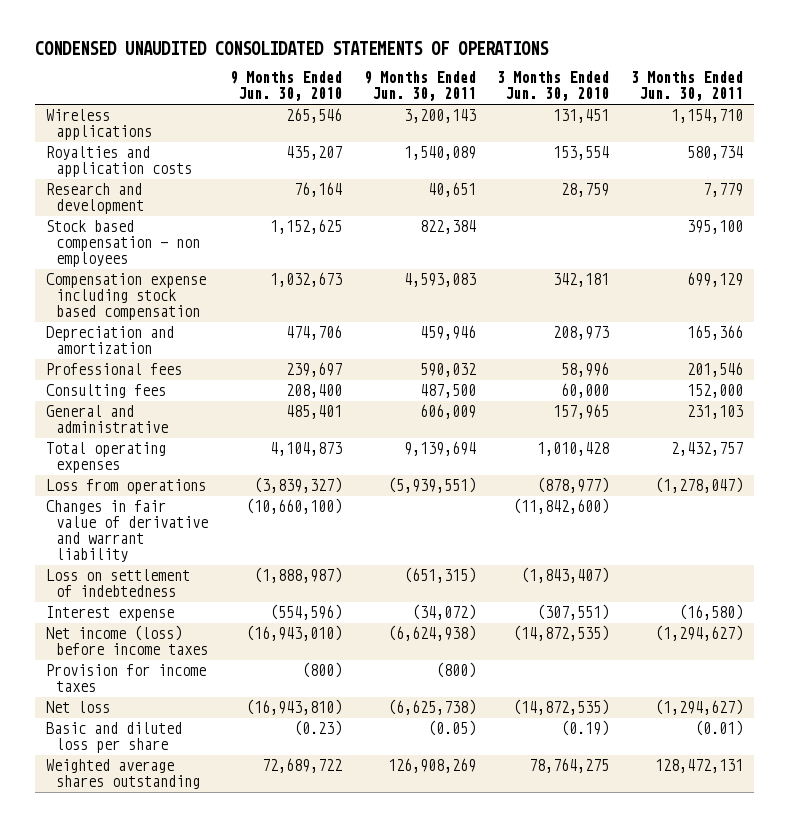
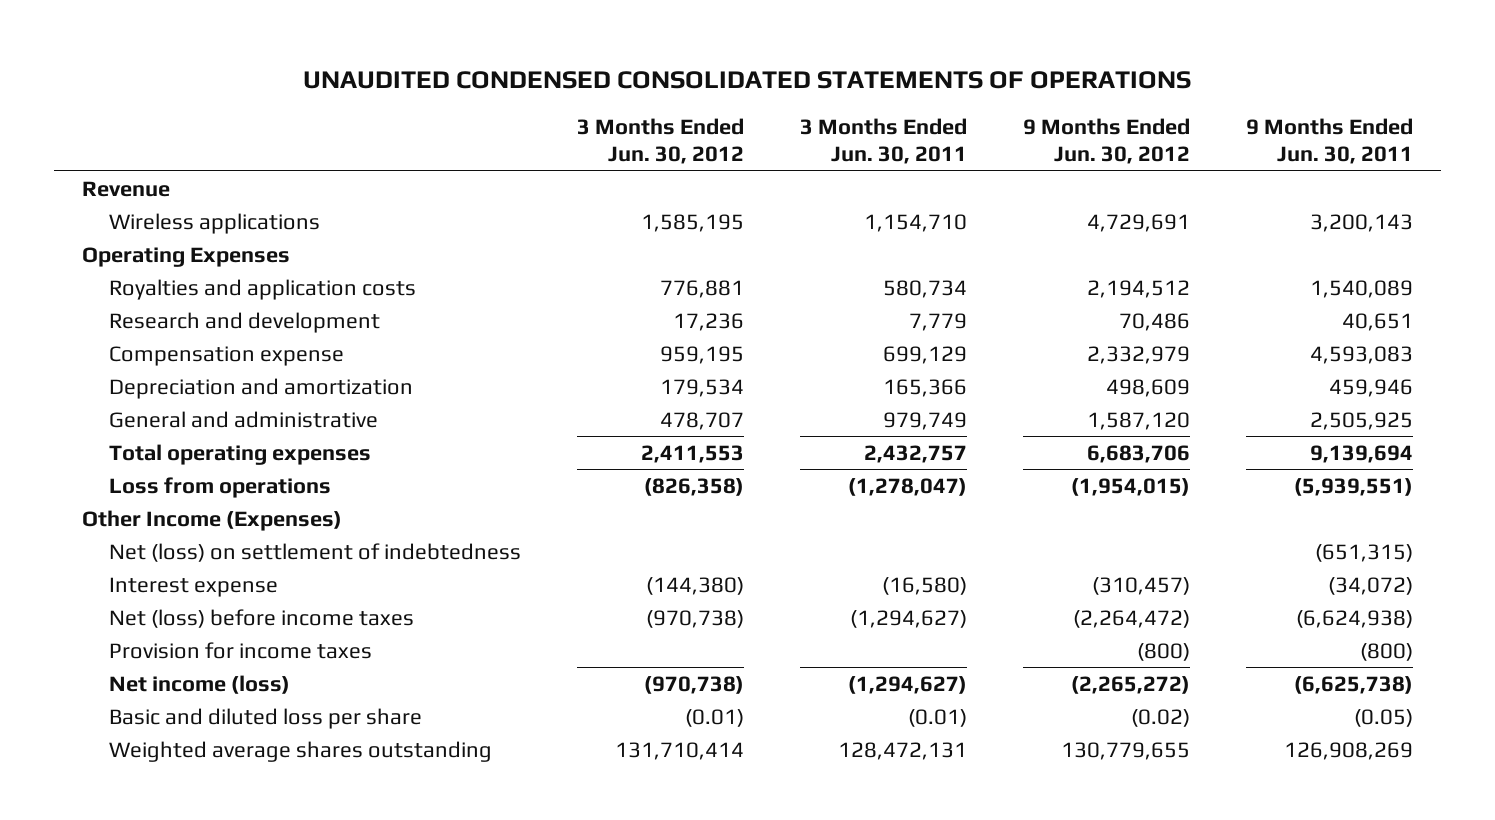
[35,40,550,55] CONDENSED UNAUDITED CONSOLIDATED STATEMENTS OF OPERATIONS -> [303,71,1192,90] UNAUDITED CONDENSED CONSOLIDATED STATEMENTS OF OPERATIONS
[229,71,342,102] 9 Months Ended Jun. 30, 2010 -> none
[497,71,610,102] 3 Months Ended Jun. 30, 2010 -> none
none -> [577,118,745,165] 3 Months Ended Jun. 30, 2012
none -> [1022,118,1190,165] 9 Months Ended Jun. 30, 2012
none -> [82,180,171,197] Revenue
none -> [82,246,291,267] Operating Expenses
[46,220,201,268] Stock based compensation - non employees -> none
[46,273,207,321] Compensation expense including stock based compensation -> [109,345,345,366] Compensation expense
[46,363,183,376] Professional fees -> none
[46,384,167,399] Consulting fees -> none
[419,404,476,420] 606,009 -> [1309,411,1413,430] 2,505,925
[687,405,744,420] 231,103 -> [883,411,968,430] 979,749
[46,500,209,563] Changes in fair value of derivative and warrant liability -> none
none -> [82,509,343,531] Other Income (Expenses)
[46,569,191,598] Loss on settlement of indebtedness -> [109,542,522,562] Net (loss) on settlement of indebtedness
[46,625,209,656] Net income (loss) before income taxes -> [109,608,415,628] Net (loss) before income taxes
[46,701,111,714] Net loss -> [109,674,291,694] Net income (loss)

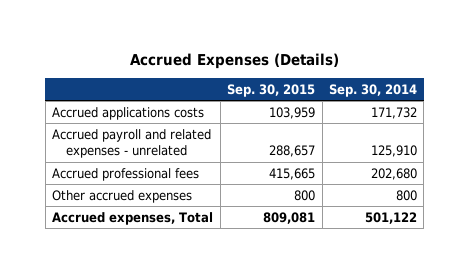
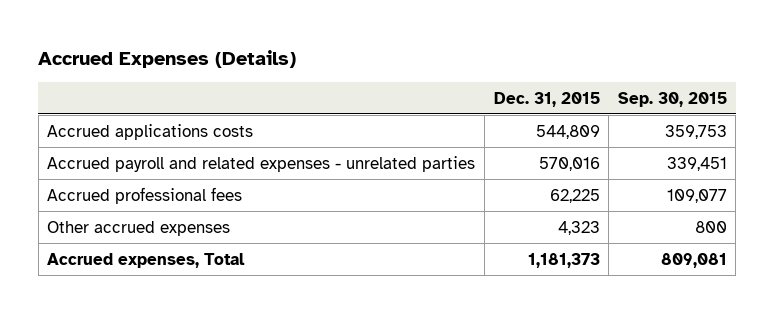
[329,83,418,97] Sep. 30, 2014 -> none
none -> [493,91,600,107] Dec. 31, 2015
[269,106,316,119] 103,959 -> [664,124,727,139] 359,753
[52,128,212,159] Accrued payroll and related expenses - unrelated -> [47,155,476,172] Accrued payroll and related expenses - unrelated parties
[269,145,316,158] 288,657 -> [666,156,727,171] 339,451
[269,167,316,180] 415,665 -> [666,188,727,203] 109,077

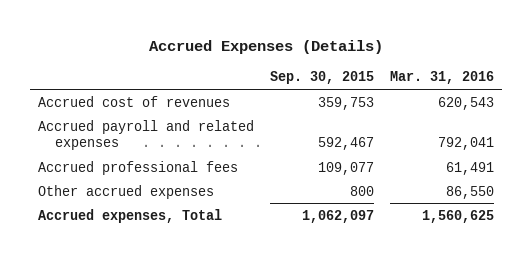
[493,91,600,107] Dec. 31, 2015 -> none
none -> [389,71,494,85] Mar. 31, 2016
[47,123,254,140] Accrued applications costs -> [37,95,230,107] Accrued cost of revenues
[47,155,476,172] Accrued payroll and related expenses - unrelated parties -> [37,119,254,150] Accrued payroll and related expenses
[666,156,727,171] 339,451 -> [317,136,374,150] 592,467
[660,252,727,268] 809,081 -> [301,209,374,223] 1,062,097

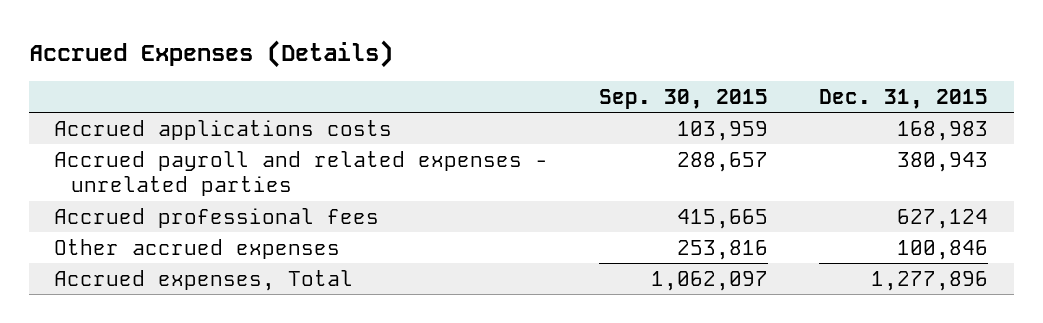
[389,71,494,85] Mar. 31, 2016 -> none
none -> [819,88,989,109] Dec. 31, 2015
[37,95,230,107] Accrued cost of revenues -> none
none -> [54,119,393,140] Accrued applications costs
[37,119,254,150] Accrued payroll and related expenses -> [54,150,549,197] Accrued payroll and related expenses - unrelated parties
[317,136,374,150] 592,467 -> [677,151,769,172] 288,657
[317,161,374,175] 109,077 -> [677,208,769,229] 415,665
[349,185,374,196] 800 -> [677,239,769,260] 253,816

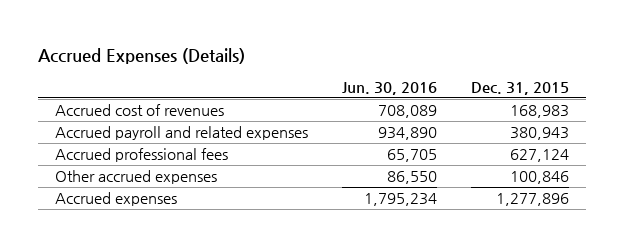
[599,88,769,109] Sep. 30, 2015 -> none
none -> [341,81,437,95] Jun. 30, 2016
[54,119,393,140] Accrued applications costs -> [54,104,224,117] Accrued cost of revenues
[54,150,549,197] Accrued payroll and related expenses - unrelated parties -> [54,126,308,141] Accrued payroll and related expenses
[54,269,354,291] Accrued expenses, Total -> [54,192,177,207] Accrued expenses

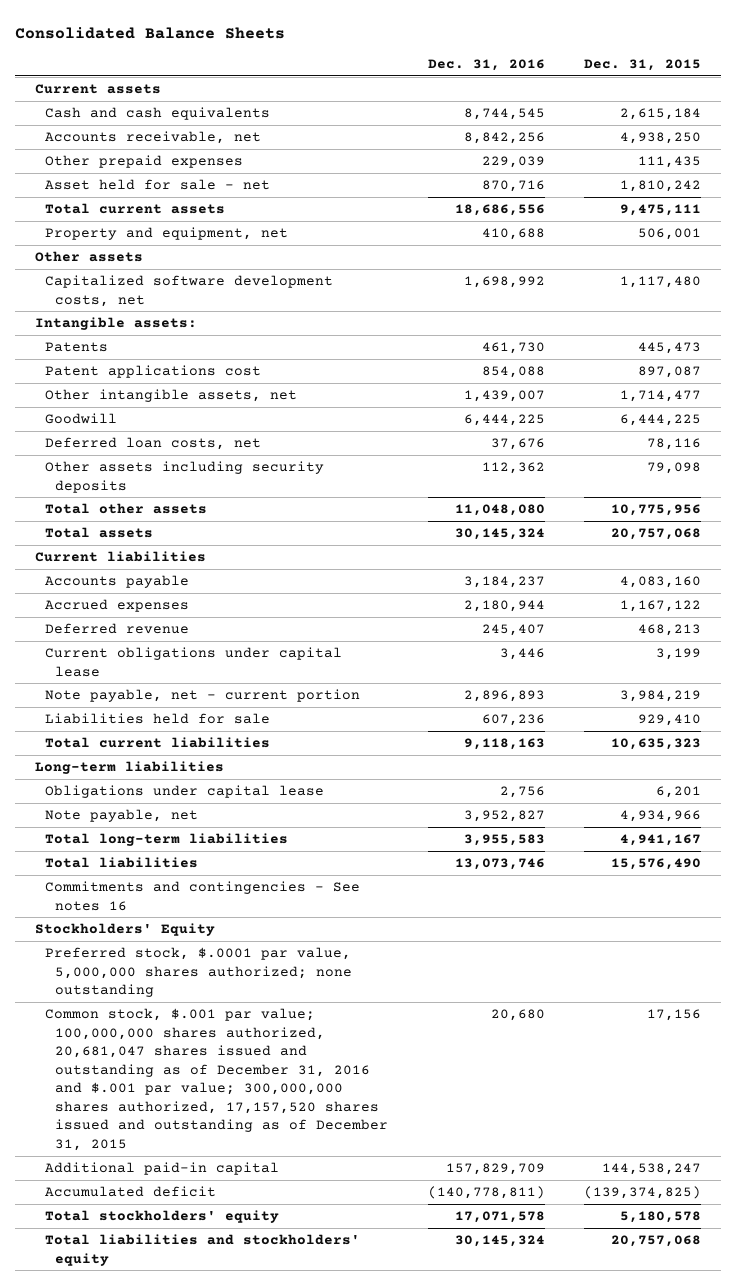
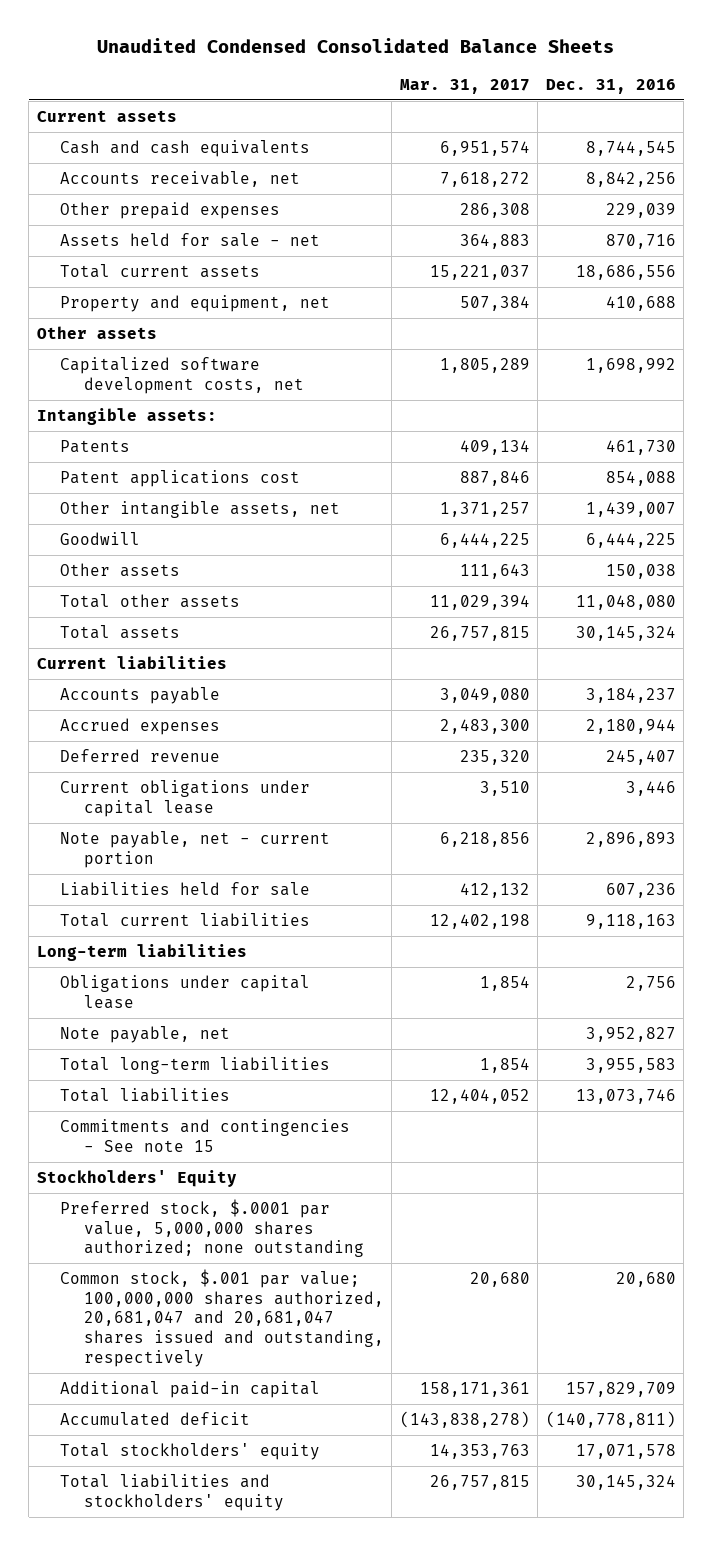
[15,26,286,39] Consolidated Balance Sheets -> [97,37,615,53] Unaudited Condensed Consolidated Balance Sheets
[584,59,702,72] Dec. 31, 2015 -> none
none -> [399,78,530,94] Mar. 31, 2017
[45,179,271,191] Asset held for sale - net -> [60,233,321,248] Assets held for sale - net
[45,437,262,451] Deferred loan costs, net -> none
[45,461,325,493] Other assets including security deposits -> none
none -> [60,563,181,578] Other assets
[45,881,361,911] Commitments and contingencies - See notes 16 -> [60,1119,351,1152] Commitments and contingencies - See note 15
[45,1008,389,1151] Common stock, $.001 par value; 100,000,000 shares authorized, 20,681,047 shares issued and outstanding as of December 31, 2016 and $.001 par value; 300,000,000 shares authorized, 17,157,520 shares issued and outstanding as of December 31, 2015 -> [60,1269,384,1367] Common stock, $.001 par value; 100,000,000 shares authorized, 20,681,047 and 20,681,047 shares issued and outstanding, respectively

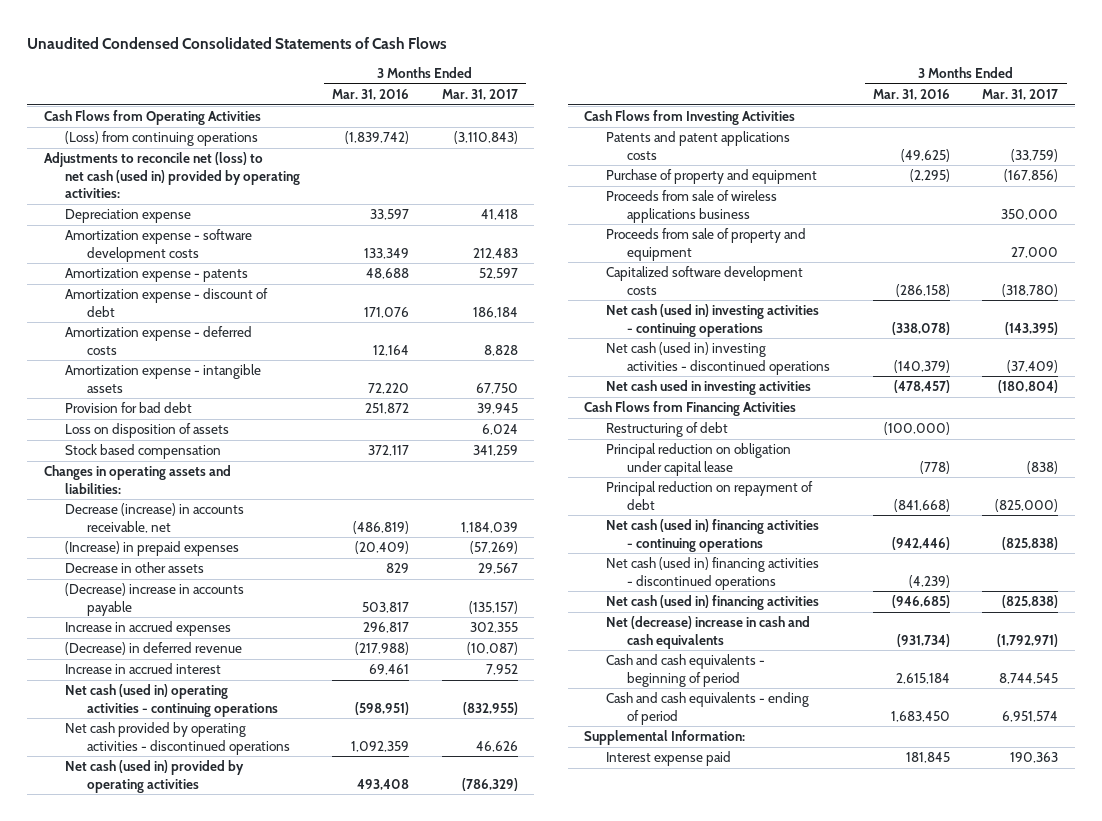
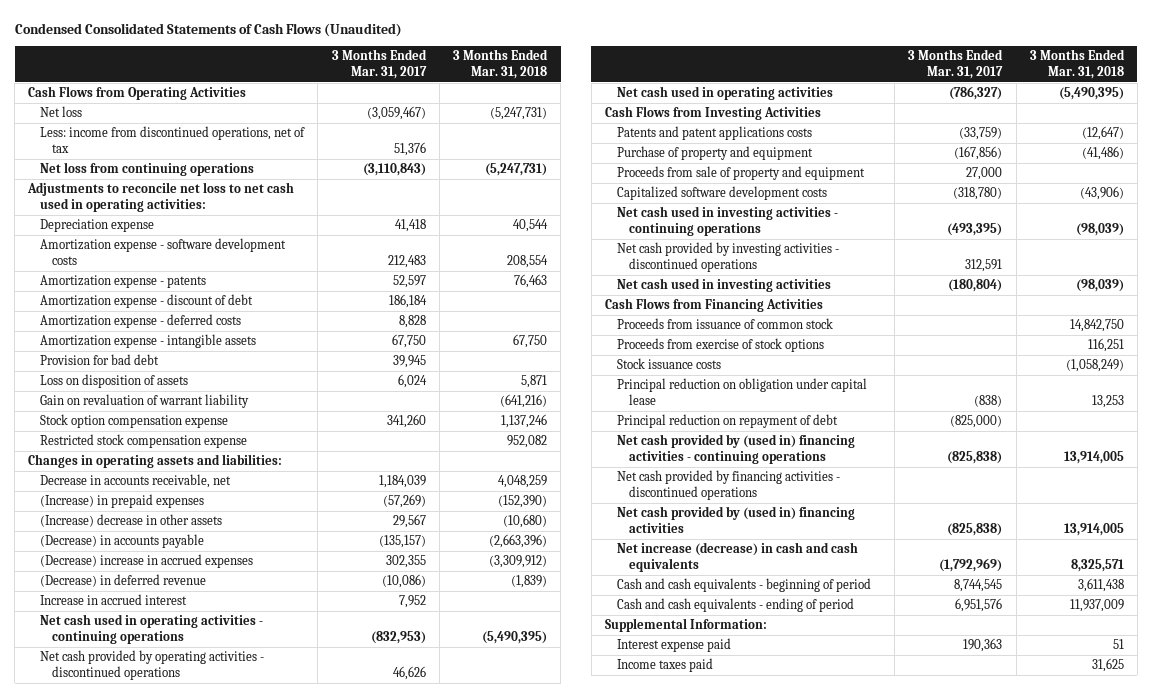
[27,36,448,49] Unaudited Condensed Consolidated Statements of Cash Flows -> [14,22,402,37] Condensed Consolidated Statements of Cash Flows (Unaudited)
[332,88,410,100] Mar. 31, 2016 -> none
none -> [452,49,548,80] 3 Months Ended Mar. 31, 2018
none -> [40,106,83,118] Net loss
none -> [40,126,306,154] Less: income from discontinued operations, net of tax
[65,131,259,147] (Loss) from continuing operations -> [40,162,255,177] Net loss from continuing operations
[43,152,301,198] Adjustments to reconcile net (loss) to net cash (used in) provided by operating activities: -> [27,182,295,213] Adjustments to reconcile net loss to net cash used in operating activities:
[65,444,222,460] Stock based compensation -> none
none -> [40,394,250,409] Gain on revaluation of warrant liability
none -> [40,414,229,429] Stock option compensation expense
none -> [40,434,248,449] Restricted stock compensation expense
[65,503,245,533] Decrease (increase) in accounts receivable, net -> [40,474,232,489] Decrease in accounts receivable, net
[65,562,205,574] Decrease in other assets -> [40,514,223,528] (Increase) decrease in other assets
[65,583,245,616] (Decrease) increase in accounts payable -> [40,534,205,549] (Decrease) in accounts payable
[65,621,232,637] Increase in accrued expenses -> [40,554,254,569] (Decrease) increase in accrued expenses
[466,642,518,656] (10,087) -> [381,574,426,589] (10,086)
[65,684,278,717] Net cash (used in) operating activities - continuing operations -> [40,614,264,645] Net cash used in operating activities - continuing operations
[462,701,518,715] (832,955) -> [370,631,426,645] (832,953)
[65,760,245,793] Net cash (used in) provided by operating activities -> [617,86,834,101] Net cash used in operating activities
[461,777,518,791] (786,329) -> [949,86,1003,101] (786,327)
[605,190,777,223] Proceeds from sale of wireless applications business -> none
[605,304,819,337] Net cash (used in) investing activities - continuing operations -> [617,206,839,237] Net cash used in investing activities - continuing operations
[1005,321,1059,335] (143,395) -> [947,223,1003,237] (493,395)
[605,342,831,375] Net cash (used in) investing activities - discontinued operations -> [617,242,840,273] Net cash provided by investing activities - discontinued operations
[1007,359,1059,373] (37,409) -> [965,259,1003,273] 312,591
[605,422,728,438] Restructuring of debt -> none
none -> [617,318,834,330] Proceeds from issuance of common stock
none -> [617,338,825,353] Proceeds from exercise of stock options
none -> [617,358,722,370] Stock issuance costs
[605,519,819,552] Net cash (used in) financing activities - continuing operations -> [617,434,856,465] Net cash provided by (used in) financing activities - continuing operations
[605,557,819,590] Net cash (used in) financing activities - discontinued operations -> [617,470,841,501] Net cash provided by financing activities - discontinued operations
[605,595,819,611] Net cash (used in) financing activities -> [617,506,856,534] Net cash provided by (used in) financing activities
[605,616,810,649] Net (decrease) increase in cash and cash equivalents -> [617,542,859,573] Net increase (decrease) in cash and cash equivalents
[997,633,1059,647] (1,792,971) -> [939,558,1003,573] (1,792,969)
[1002,710,1059,722] 6,951,574 -> [955,598,1003,613] 6,951,576
none -> [617,658,714,673] Income taxes paid

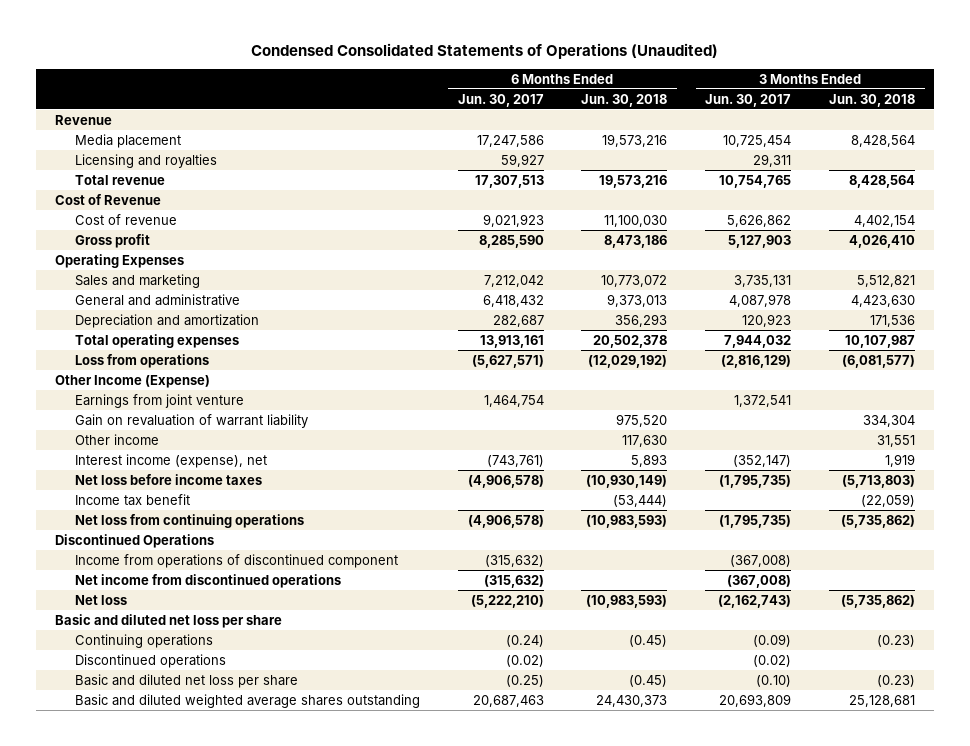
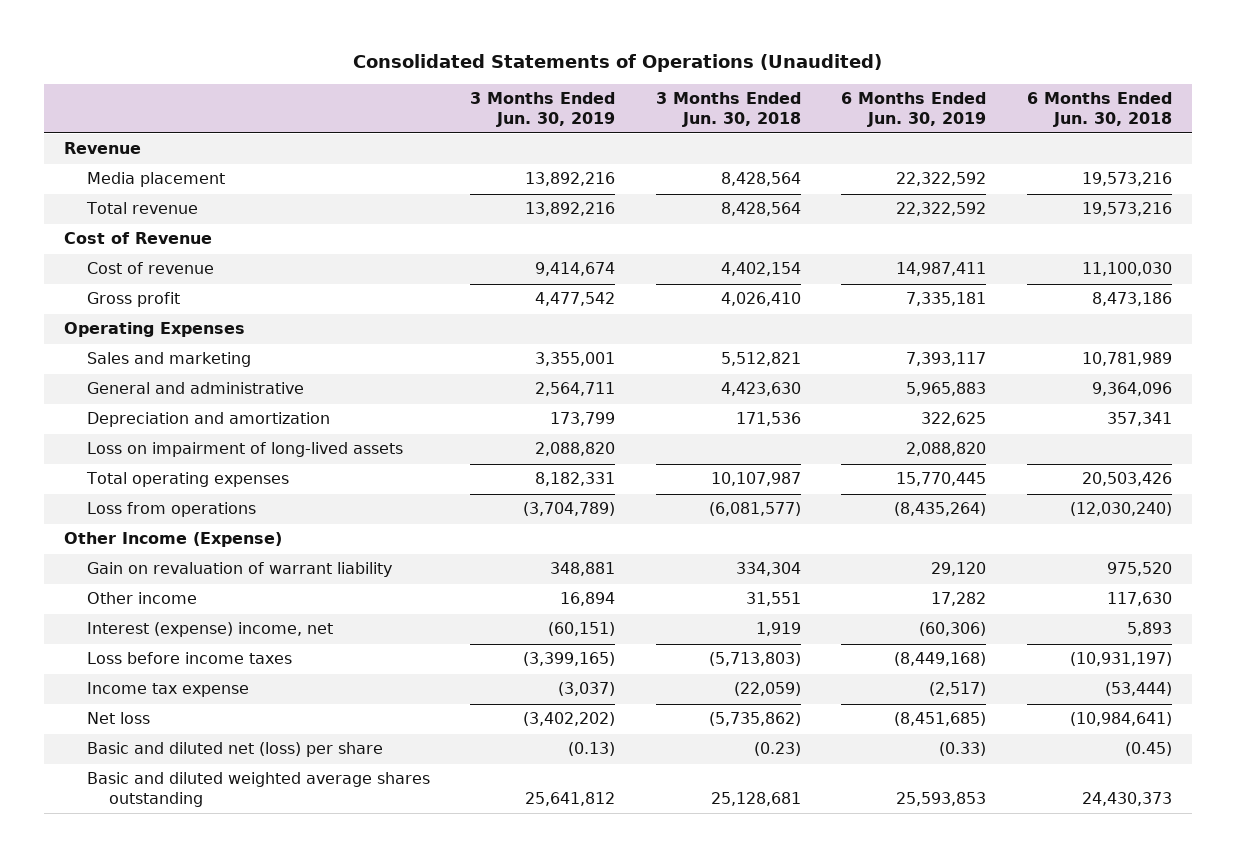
[251,43,719,60] Condensed Consolidated Statements of Operations (Unaudited) -> [352,53,882,72] Consolidated Statements of Operations (Unaudited)
[457,93,544,107] Jun. 30, 2017 -> none
[705,93,792,107] Jun. 30, 2017 -> none
none -> [470,92,616,127] 3 Months Ended Jun. 30, 2019
none -> [841,92,987,127] 6 Months Ended Jun. 30, 2019
[74,153,217,168] Licensing and royalties -> none
[601,274,668,287] 10,773,072 -> [1081,352,1172,367] 10,781,989
[607,293,668,307] 9,373,013 -> [1091,382,1172,397] 9,364,096
[615,313,668,327] 356,293 -> [1106,412,1172,427] 357,341
none -> [86,442,403,458] Loss on impairment of long-lived assets
[593,334,668,348] 20,502,378 -> [1081,472,1172,487] 20,503,426
[588,354,668,368] (12,029,192) -> [1069,502,1172,517] (12,030,240)
[74,393,244,408] Earnings from joint venture -> none
[74,513,304,528] Net loss from continuing operations -> none
[55,533,215,548] Discontinued Operations -> none
[74,553,398,568] Income from operations of discontinued component -> none
[74,573,341,588] Net income from discontinued operations -> none
[55,613,283,628] Basic and diluted net loss per share -> none
[74,633,213,648] Continuing operations -> none
[74,653,226,668] Discontinued operations -> none
[74,453,267,468] Interest income (expense), net -> [86,622,333,638] Interest (expense) income, net
[74,473,262,485] Net loss before income taxes -> [86,652,292,665] Loss before income taxes
[586,474,668,488] (10,930,149) -> [1069,652,1172,667] (10,931,197)
[74,493,190,506] Income tax benefit -> [86,682,249,698] Income tax expense
[586,594,668,608] (10,983,593) -> [1069,712,1172,727] (10,984,641)
[74,673,298,688] Basic and diluted net loss per share -> [86,742,383,758] Basic and diluted net (loss) per share

